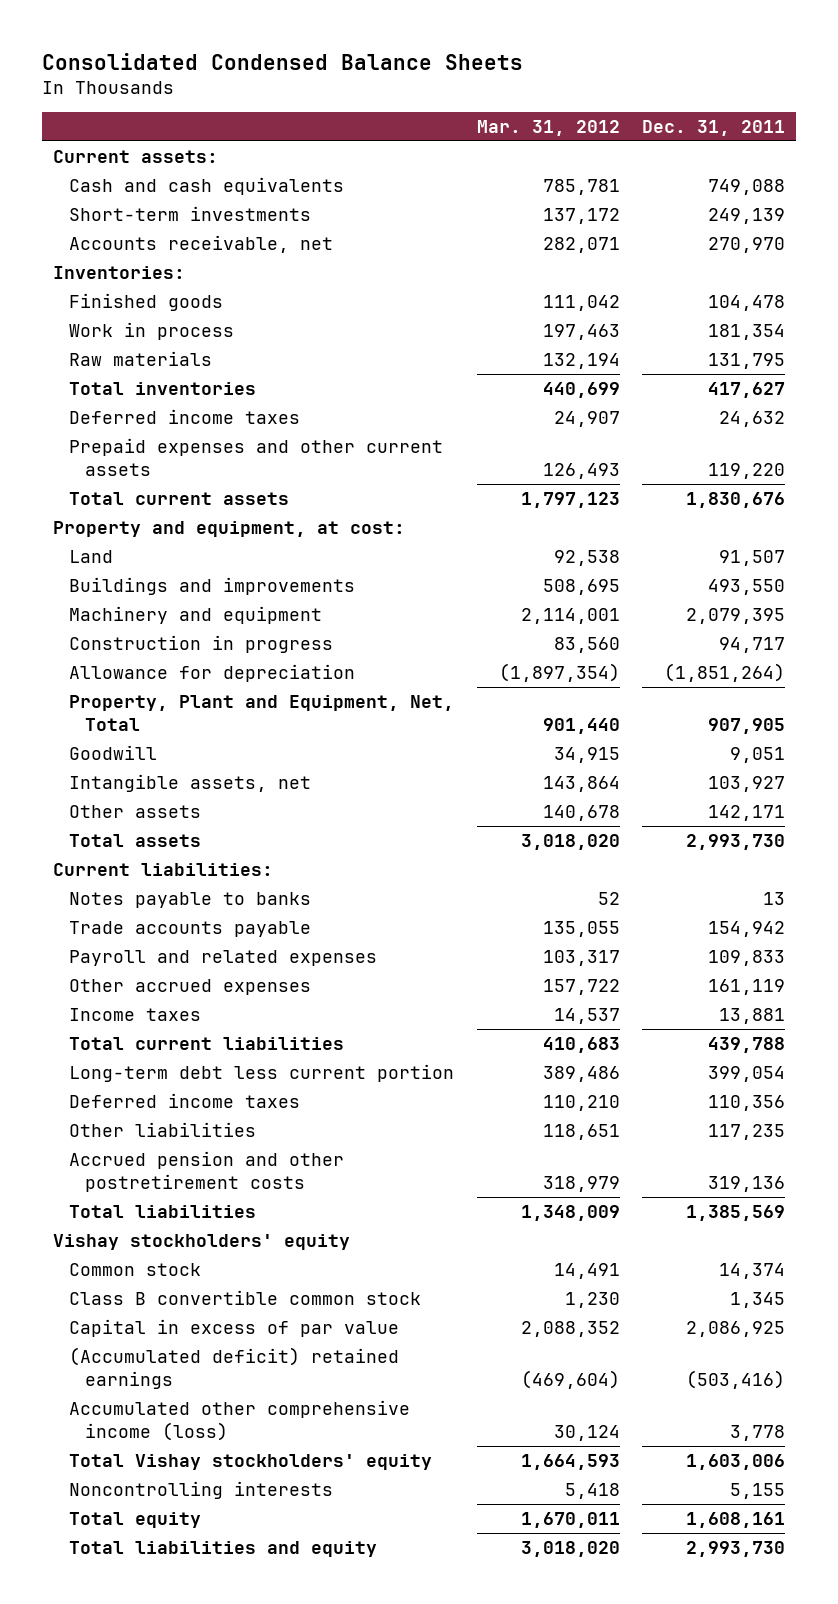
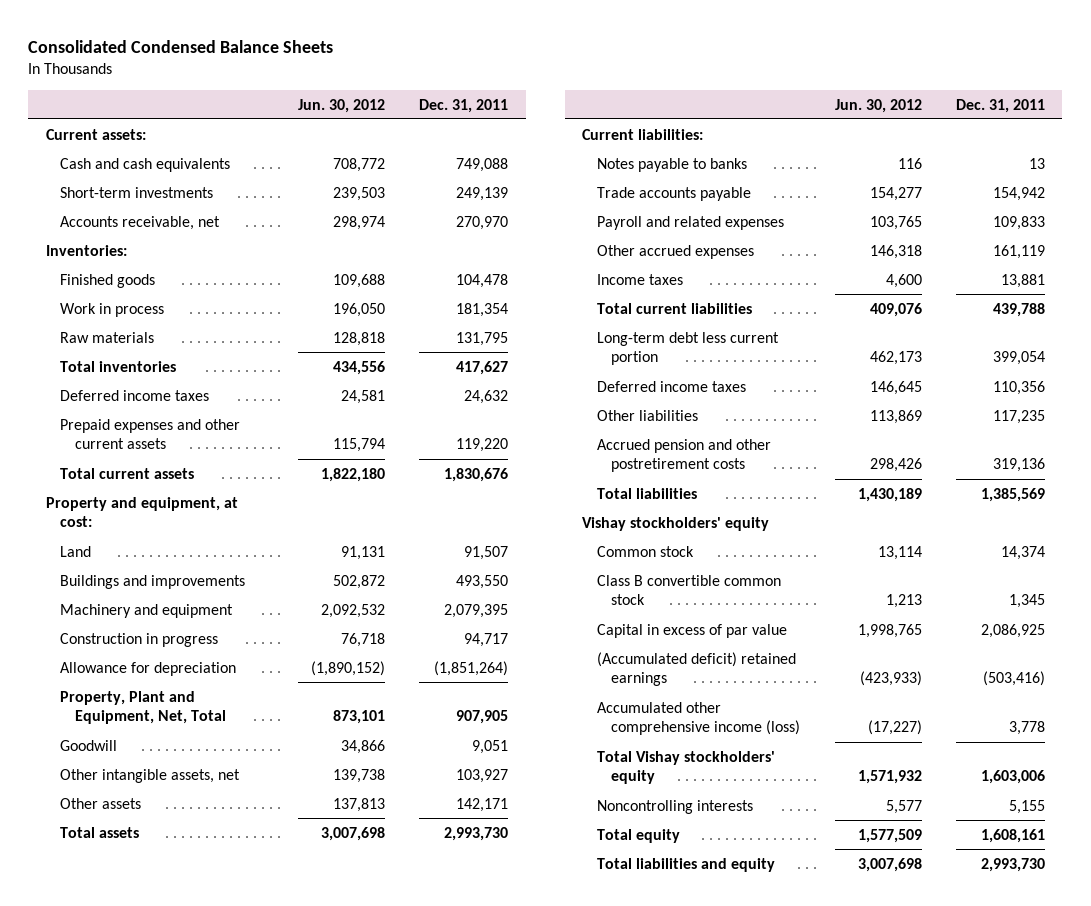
[476,119,620,136] Mar. 31, 2012 -> none
none -> [298,98,386,113] Jun. 30, 2012
[69,773,312,792] Intangible assets, net -> [60,768,241,783] Other intangible assets, net

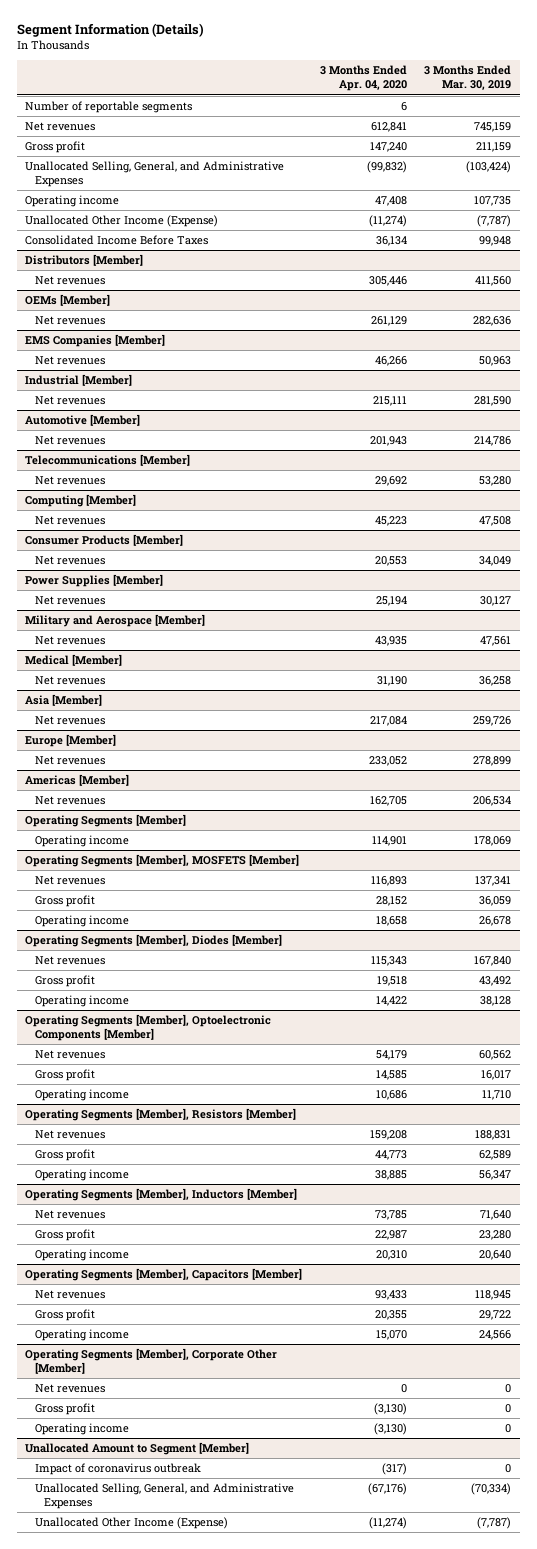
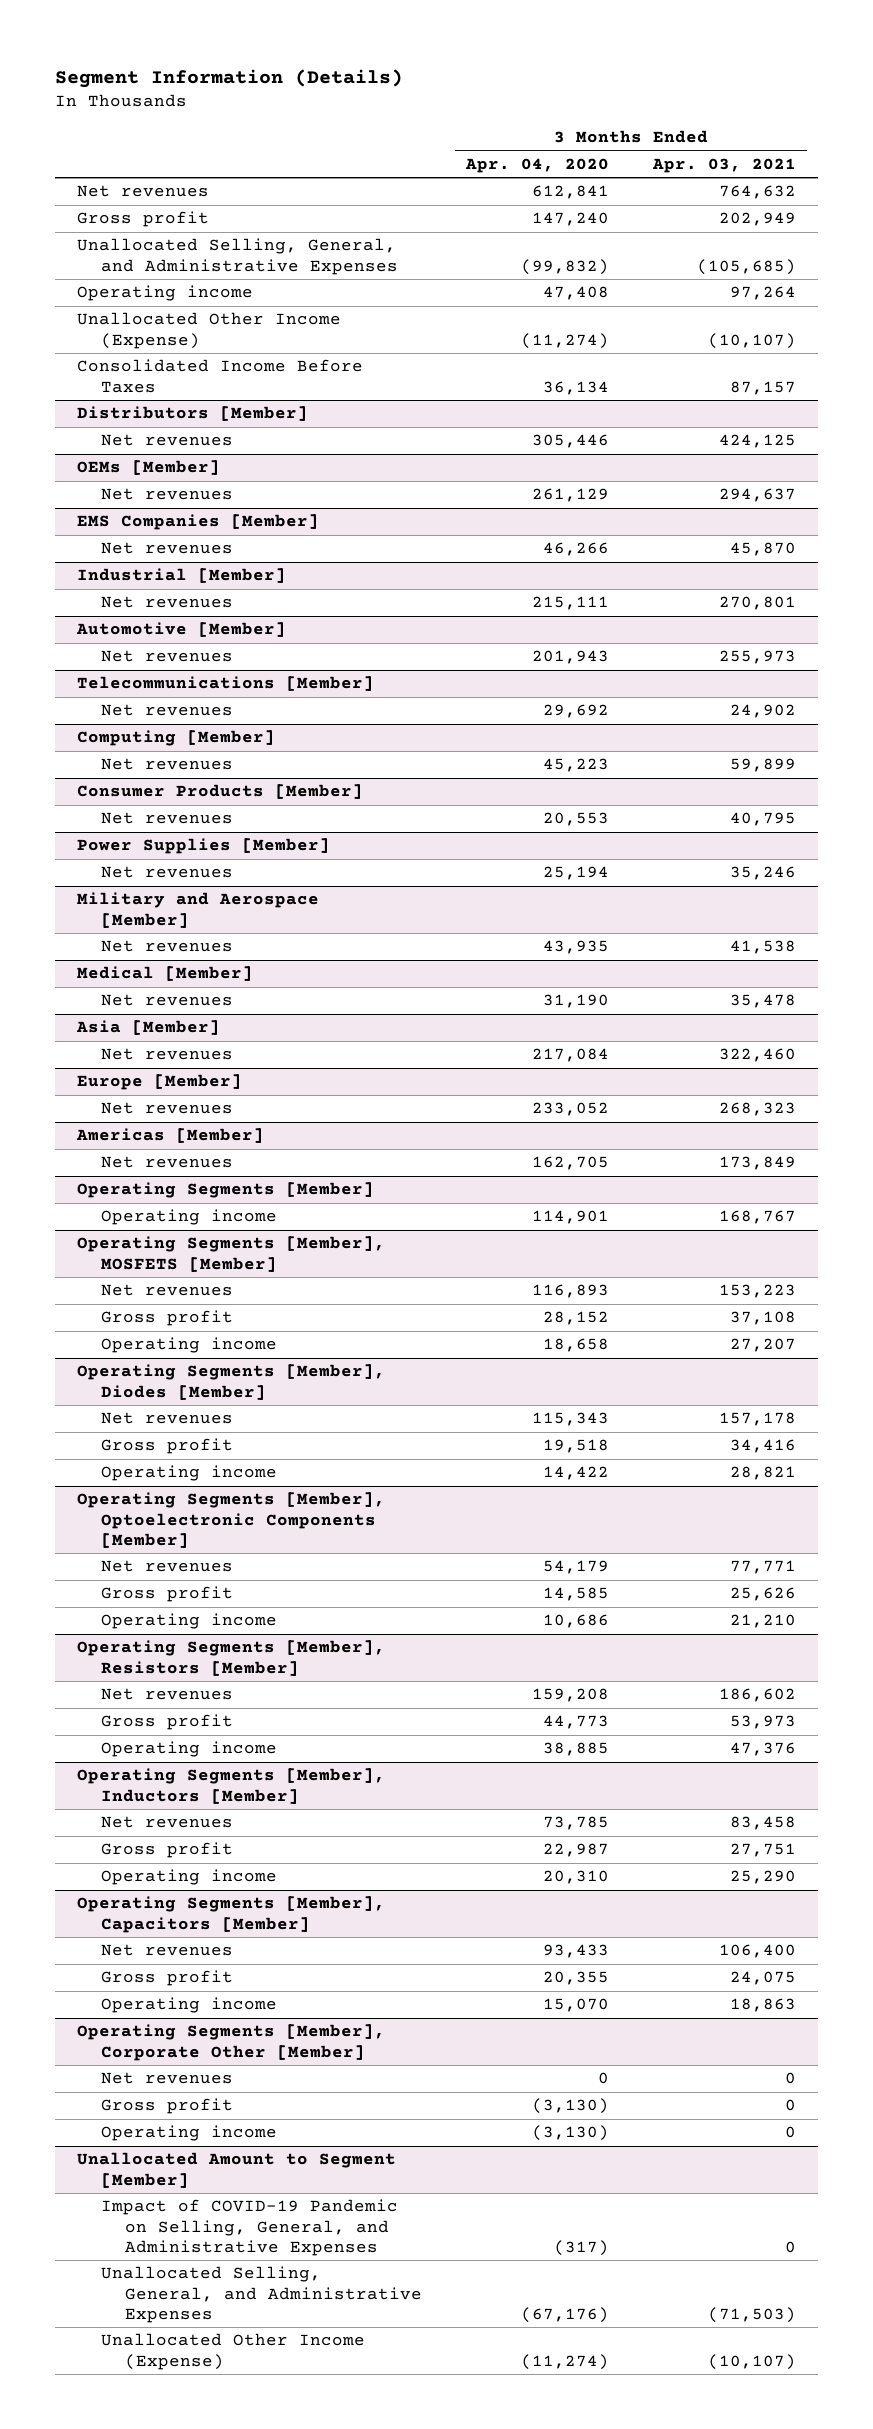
[424,65,512,91] 3 Months Ended Mar. 30, 2019 -> none
none -> [651,157,796,173] Apr. 03, 2021
[25,101,193,114] Number of reportable segments -> none
[34,1463,201,1476] Impact of coronavirus outbreak -> [101,2199,399,2256] Impact of COVID-19 Pandemic on Selling, General, and Administrative Expenses

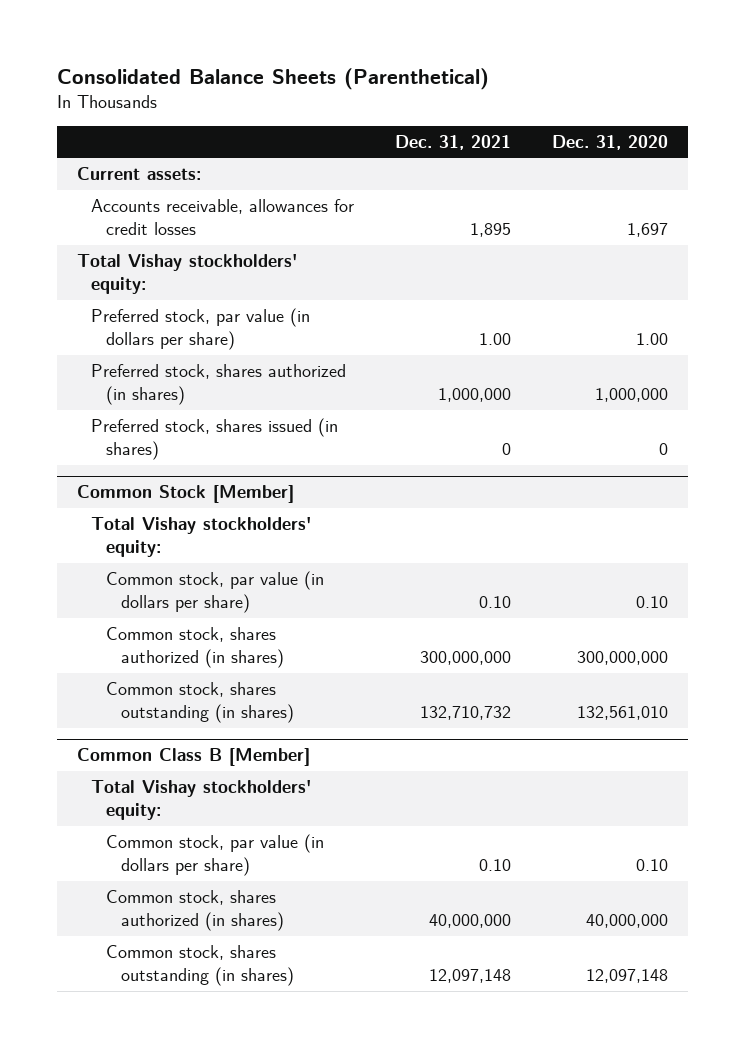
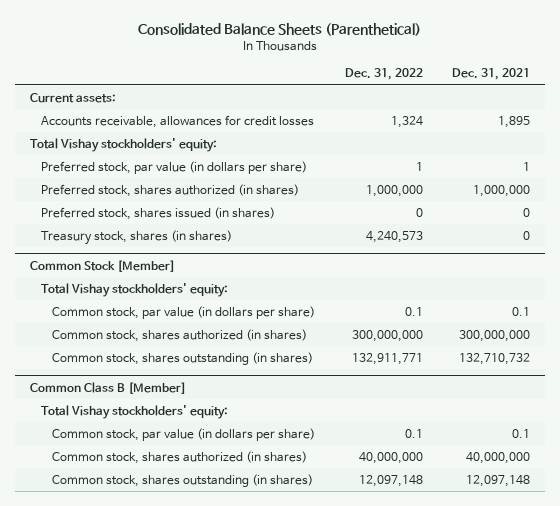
[551,134,668,150] Dec. 31, 2020 -> none
none -> [344,68,423,81] Dec. 31, 2022
[479,332,512,345] 1.00 -> [522,161,530,171] 1
none -> [40,229,232,245] Treasury stock, shares (in shares)
[479,595,512,608] 0.10 -> [511,306,530,316] 0.1
[479,858,512,871] 0.10 -> [511,428,530,438] 0.1

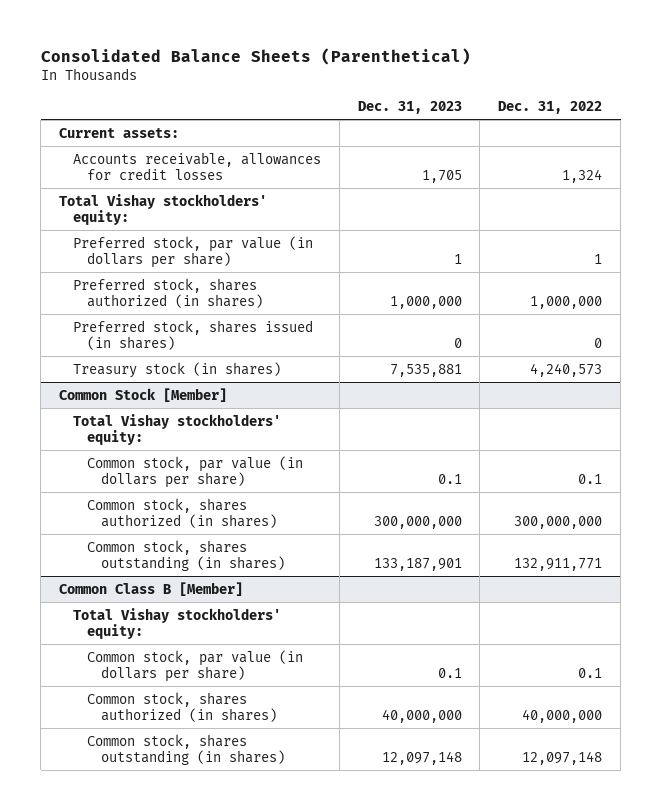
[451,68,530,81] Dec. 31, 2021 -> none
none -> [357,100,462,114] Dec. 31, 2023
[40,229,232,245] Treasury stock, shares (in shares) -> [73,361,282,378] Treasury stock (in shares)

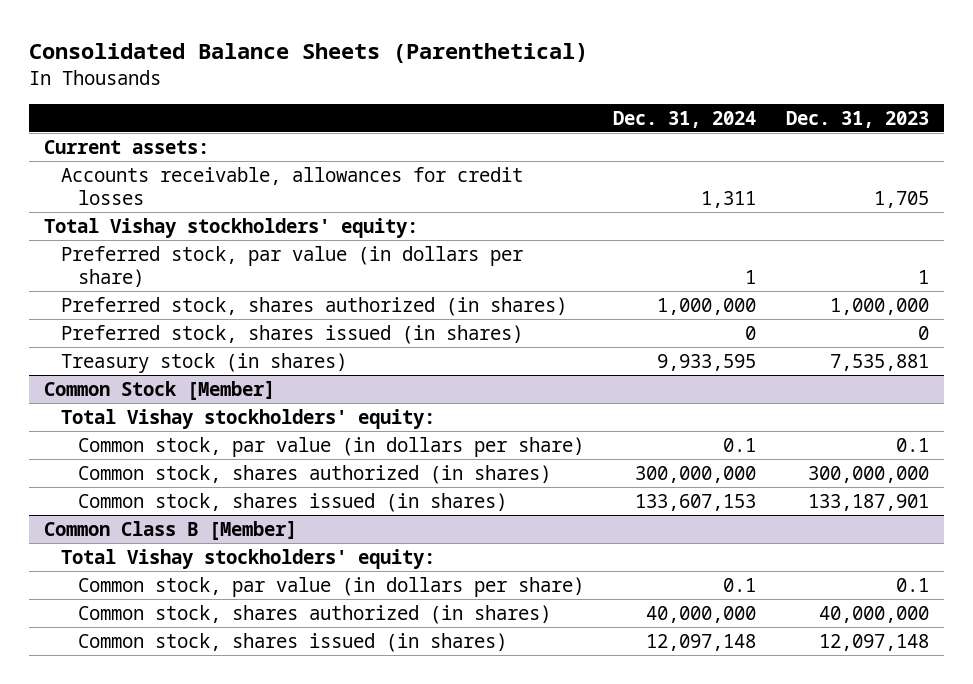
[498,100,603,114] Dec. 31, 2022 -> none
none -> [613,110,757,128] Dec. 31, 2024
[86,539,285,572] Common stock, shares outstanding (in shares) -> [77,492,507,512] Common stock, shares issued (in shares)
[86,733,285,766] Common stock, shares outstanding (in shares) -> [77,632,507,652] Common stock, shares issued (in shares)

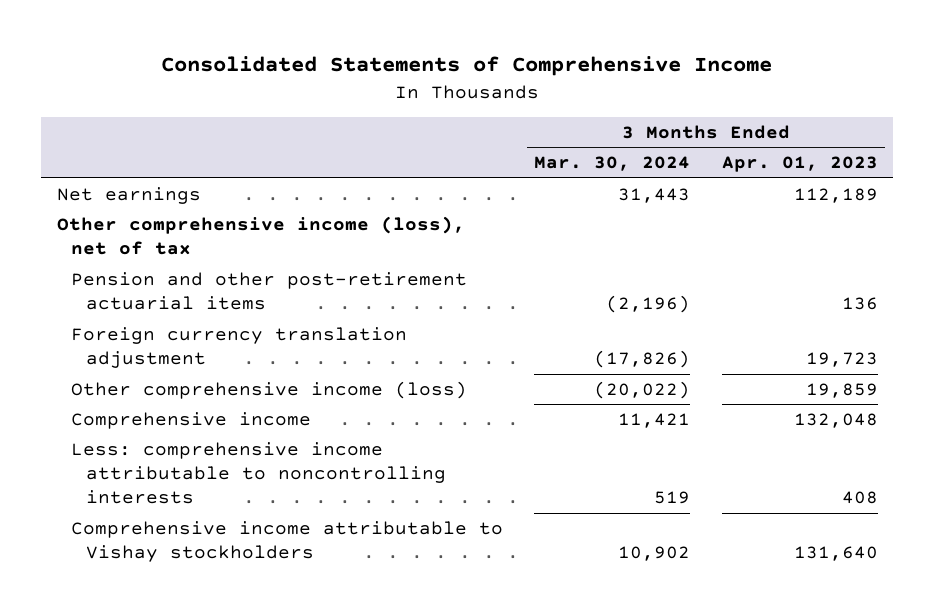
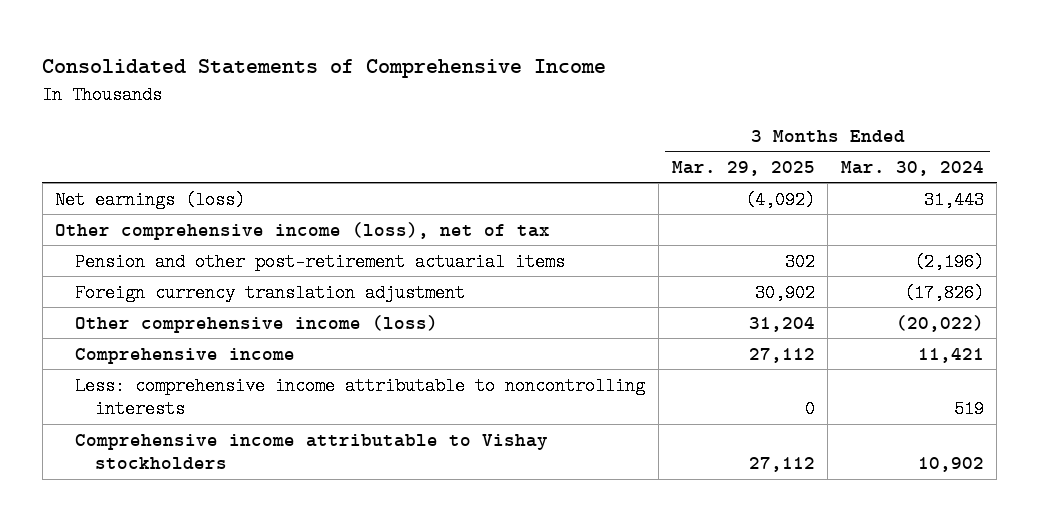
[721,156,878,173] Apr. 01, 2023 -> none
none -> [671,160,815,176] Mar. 29, 2025
[56,186,201,204] Net earnings -> [55,190,246,209] Net earnings (loss)

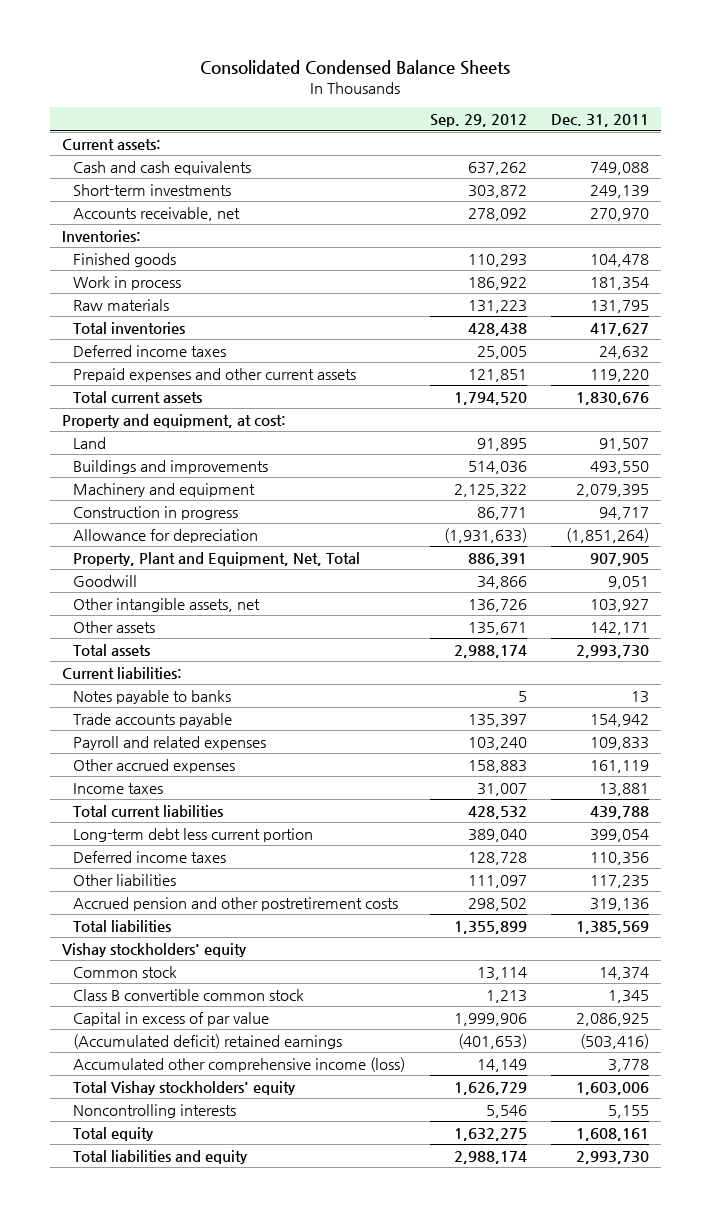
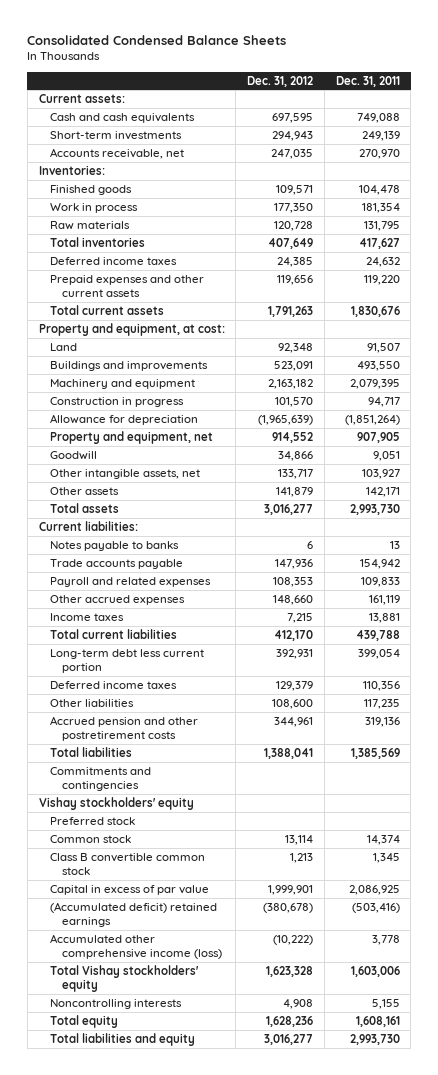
[429,114,527,128] Sep. 29, 2012 -> none
none -> [247,75,314,87] Dec. 31, 2012
[73,551,361,566] Property, Plant and Equipment, Net, Total -> [50,430,214,444] Property and equipment, net
none -> [50,766,152,792] Commitments and contingencies
none -> [50,816,136,825] Preferred stock

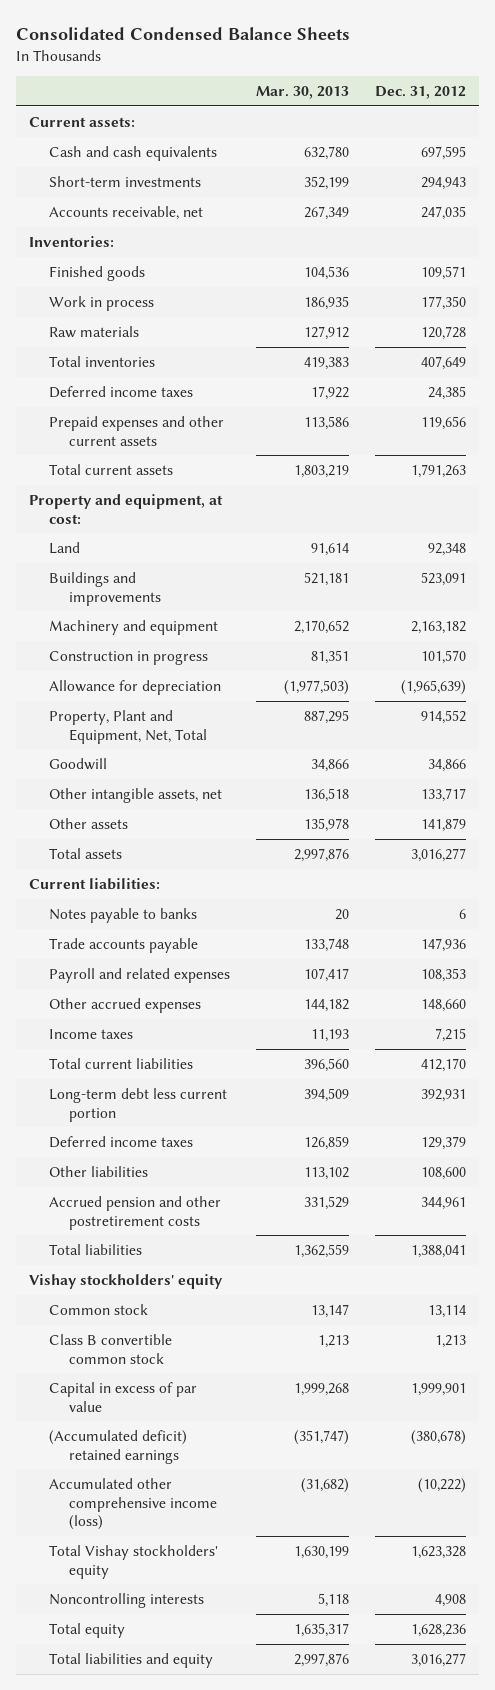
[335,75,400,87] Dec. 31, 2011 -> none
none -> [255,85,349,99] Mar. 30, 2013
[50,430,214,444] Property and equipment, net -> [48,709,208,744] Property, Plant and Equipment, Net, Total
[50,766,152,792] Commitments and contingencies -> none
[50,816,136,825] Preferred stock -> none

